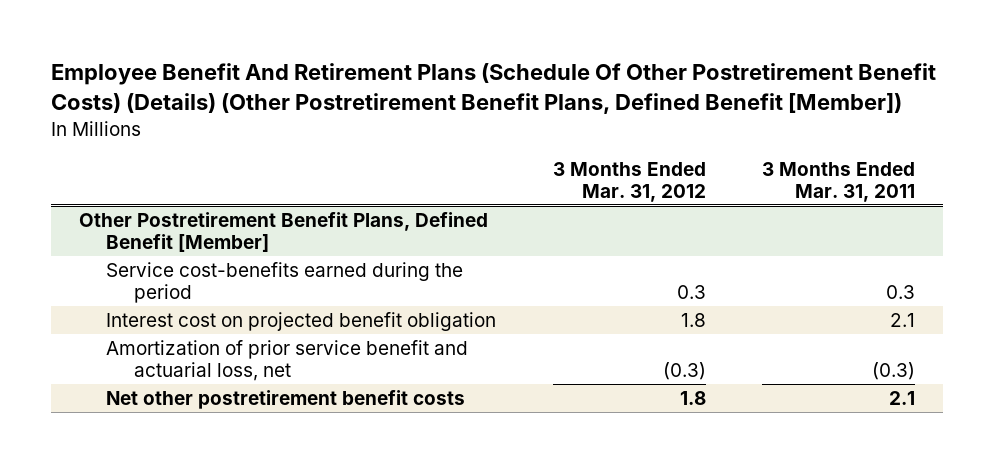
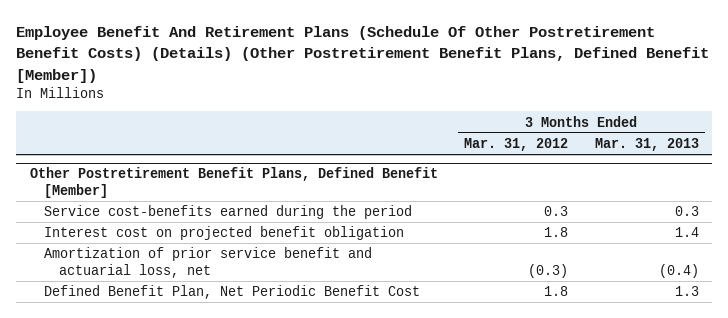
[761,161,915,203] 3 Months Ended Mar. 31, 2011 -> none
none -> [594,137,699,151] Mar. 31, 2013
[106,389,466,409] Net other postretirement benefit costs -> none
none -> [44,285,421,300] Defined Benefit Plan, Net Periodic Benefit Cost

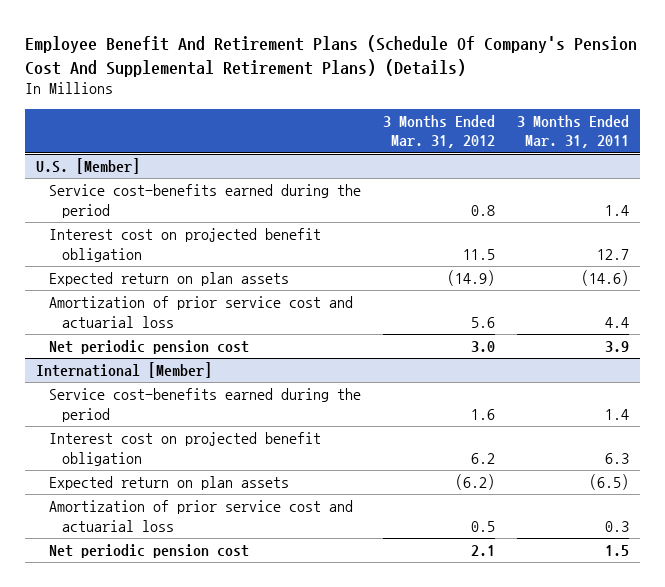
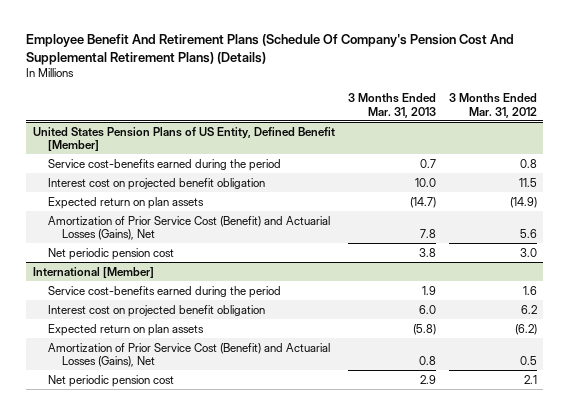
[517,114,630,149] 3 Months Ended Mar. 31, 2011 -> none
none -> [347,93,436,118] 3 Months Ended Mar. 31, 2013
[36,157,141,174] U.S. [Member] -> none
none -> [32,126,335,151] United States Pension Plans of US Entity, Defined Benefit [Member]
[49,295,354,328] Amortization of prior service cost and actuarial loss -> [47,215,330,240] Amortization of Prior Service Cost (Benefit) and Actuarial Losses (Gains), Net
[49,499,354,532] Amortization of prior service cost and actuarial loss -> [47,342,330,367] Amortization of Prior Service Cost (Benefit) and Actuarial Losses (Gains), Net

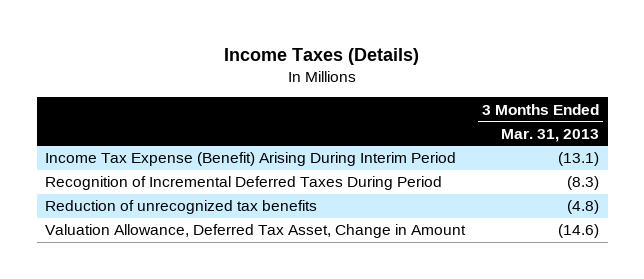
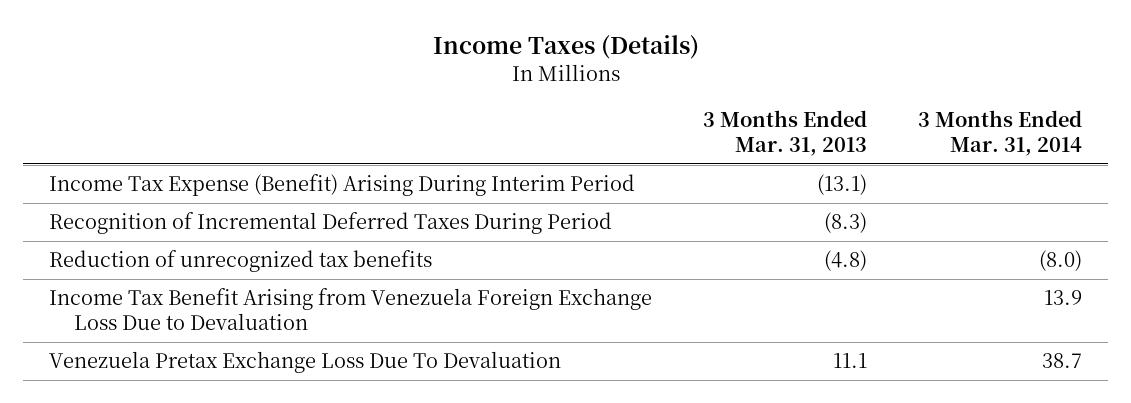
none -> [918,110,1083,157] 3 Months Ended Mar. 31, 2014
[45,224,467,239] Valuation Allowance, Deferred Tax Asset, Change in Amount -> none
none -> [48,288,652,331] Income Tax Benefit Arising from Venezuela Foreign Exchange Loss Due to Devaluation
none -> [48,351,561,374] Venezuela Pretax Exchange Loss Due To Devaluation

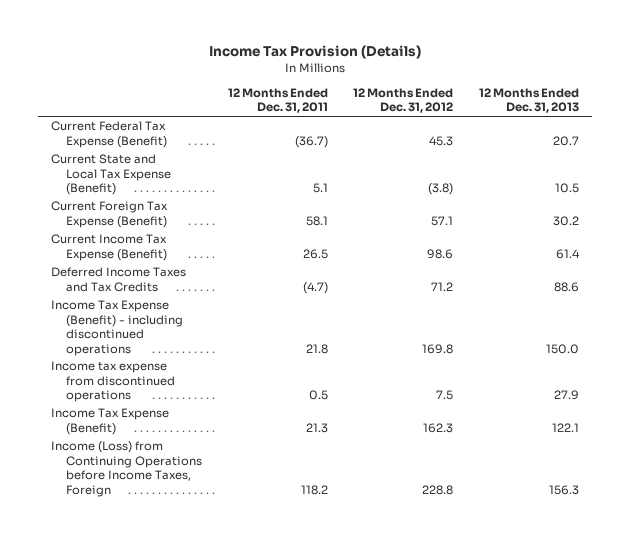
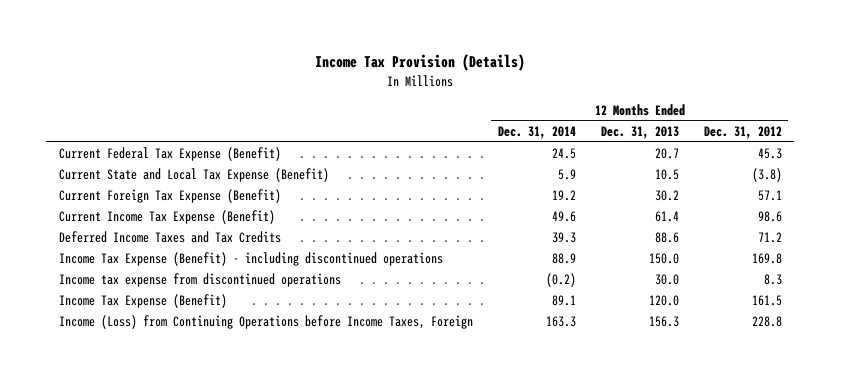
[227,87,328,114] 12 Months Ended Dec. 31, 2011 -> none
none -> [497,125,576,139] Dec. 31, 2014
[436,390,454,401] 7.5 -> [763,274,782,286] 8.3
[554,390,580,401] 27.9 -> [654,274,679,286] 30.0
[423,422,454,433] 162.3 -> [751,295,782,307] 161.5
[552,422,580,432] 122.1 -> [648,295,679,307] 120.0

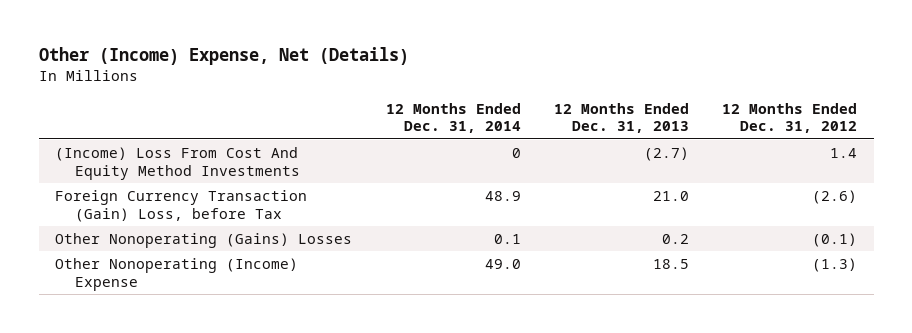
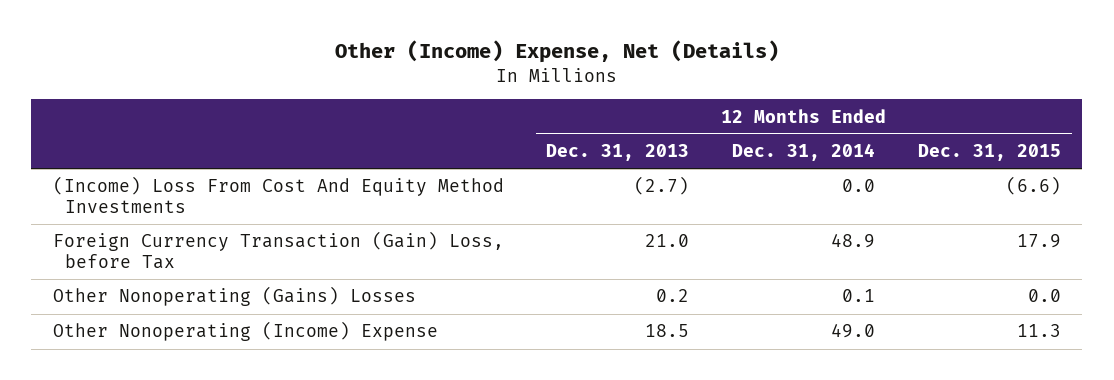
[722,102,858,134] 12 Months Ended Dec. 31, 2012 -> none
none -> [918,144,1062,162] Dec. 31, 2015
[511,147,521,158] 0 -> [842,179,876,193] 0.0

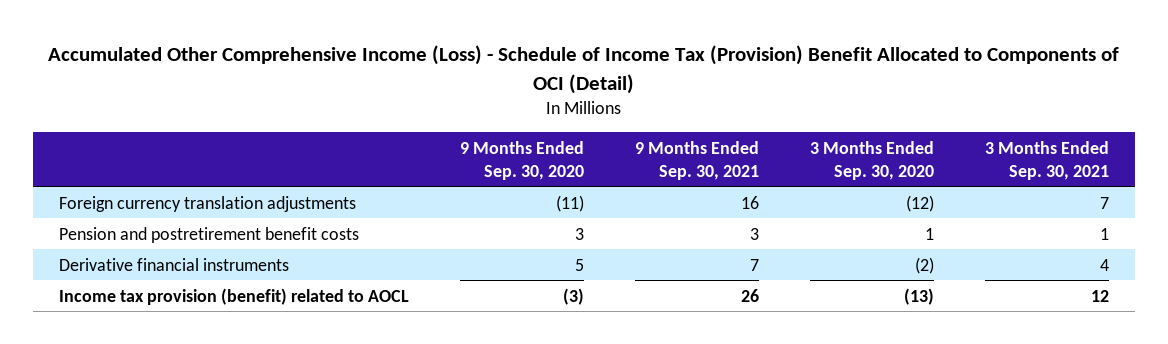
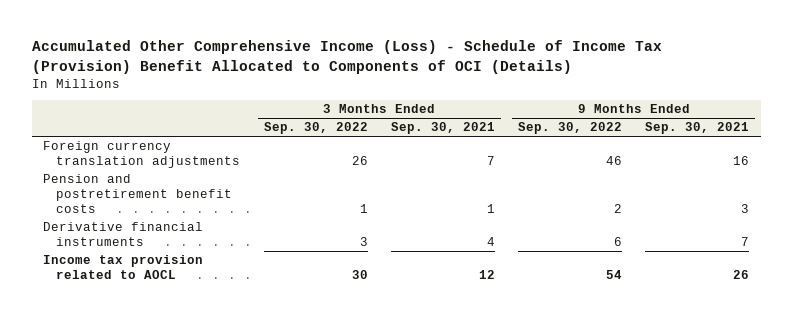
[47,45,1119,94] Accumulated Other Comprehensive Income (Loss) - Schedule of Income Tax (Provision) Benefit Allocated to Components of OCI (Detail) -> [31,40,662,74] Accumulated Other Comprehensive Income (Loss) - Schedule of Income Tax (Provision) Benefit Allocated to Components of OCI (Details)
[459,140,584,180] 9 Months Ended Sep. 30, 2020 -> none
[810,140,935,180] 3 Months Ended Sep. 30, 2020 -> none
none -> [263,122,368,135] Sep. 30, 2022
none -> [517,122,622,135] Sep. 30, 2022
[58,287,409,305] Income tax provision (benefit) related to AOCL -> [43,255,204,279] Income tax provision related to AOCL

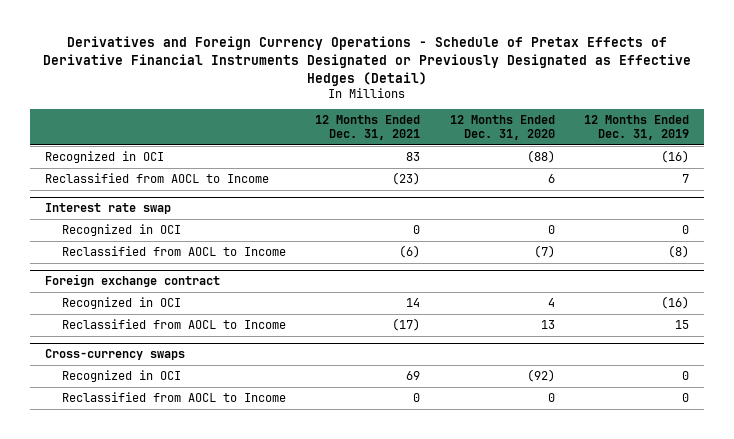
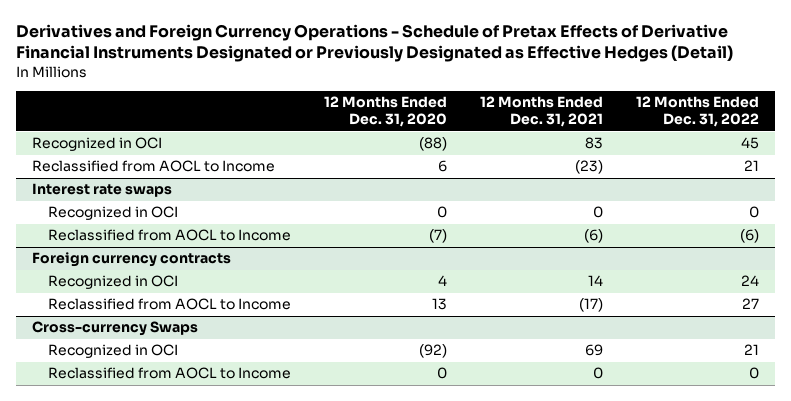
[584,115,690,141] 12 Months Ended Dec. 31, 2019 -> none
none -> [635,96,759,128] 12 Months Ended Dec. 31, 2022
[44,203,171,215] Interest rate swap -> [32,183,173,198] Interest rate swaps
[44,274,220,288] Foreign exchange contract -> [32,252,232,268] Foreign currency contracts
[44,349,185,361] Cross-currency swaps -> [32,321,199,337] Cross-currency Swaps

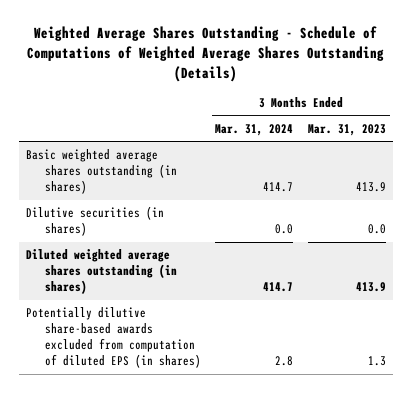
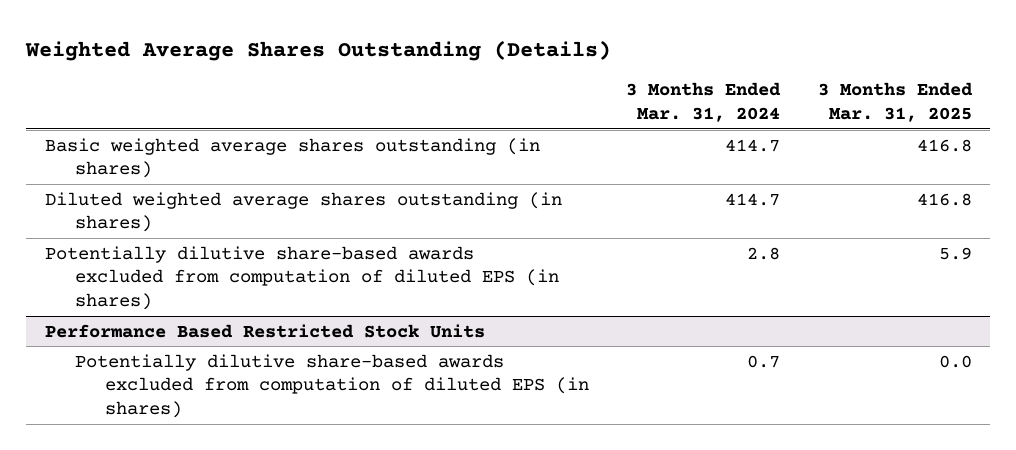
[27,26,385,82] Weighted Average Shares Outstanding - Schedule of Computations of Weighted Average Shares Outstanding (Details) -> [25,39,612,61] Weighted Average Shares Outstanding (Details)
[308,123,387,136] Mar. 31, 2023 -> none
none -> [817,82,973,123] 3 Months Ended Mar. 31, 2025
[26,206,165,237] Dilutive securities (in shares) -> none
none -> [44,323,485,338] Performance Based Restricted Stock Units
none -> [74,353,589,419] Potentially dilutive share-based awards excluded from computation of diluted EPS (in shares)

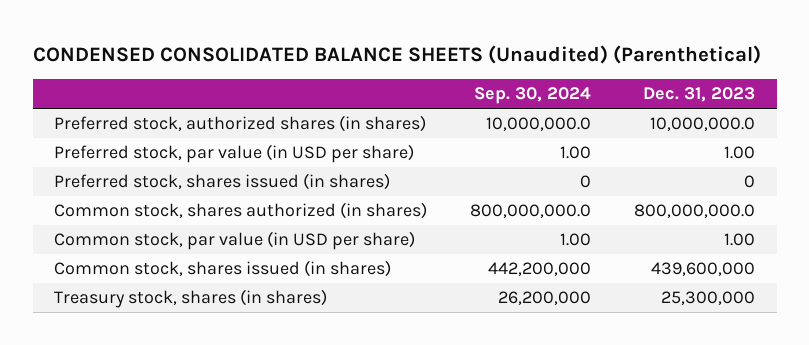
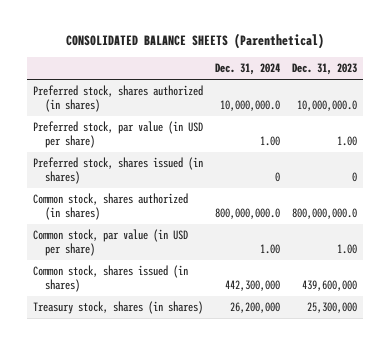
[32,44,761,64] CONDENSED CONSOLIDATED BALANCE SHEETS (Unaudited) (Parenthetical) -> [65,33,324,50] CONSOLIDATED BALANCE SHEETS (Parenthetical)
[474,86,592,104] Sep. 30, 2024 -> none
none -> [214,63,280,76] Dec. 31, 2024
[54,115,427,133] Preferred stock, authorized shares (in shares) -> [32,85,203,113] Preferred stock, shares authorized (in shares)

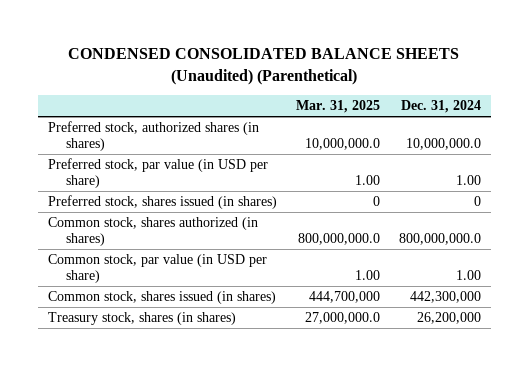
[65,33,324,50] CONSOLIDATED BALANCE SHEETS (Parenthetical) -> [68,48,460,85] CONDENSED CONSOLIDATED BALANCE SHEETS (Unaudited) (Parenthetical)
[291,63,357,76] Dec. 31, 2023 -> none
none -> [295,99,380,113] Mar. 31, 2025
[32,85,203,113] Preferred stock, shares authorized (in shares) -> [47,121,259,152] Preferred stock, authorized shares (in shares)

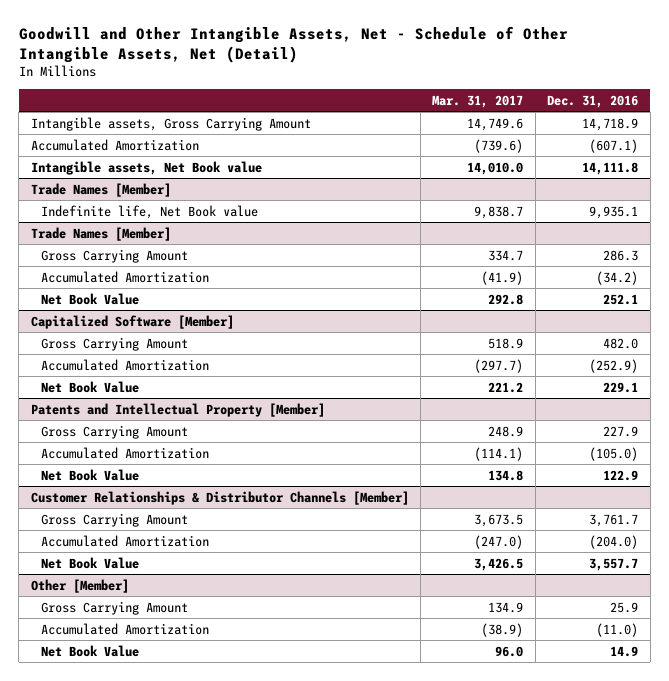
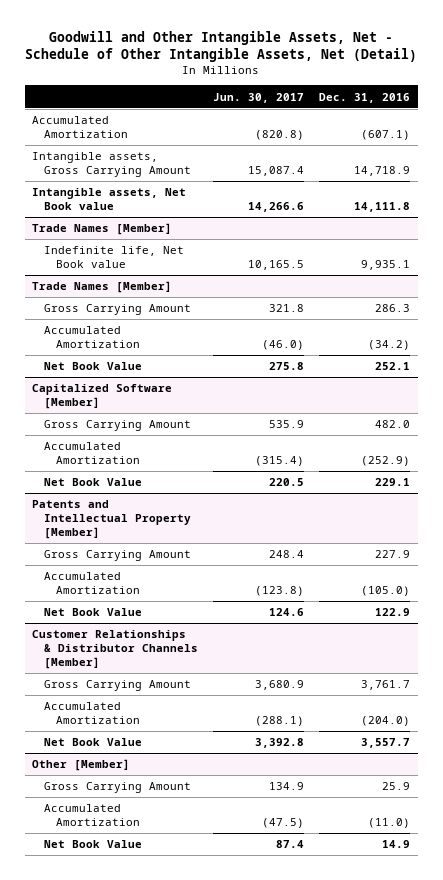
[432,94,524,108] Mar. 31, 2017 -> none
none -> [213,92,305,103] Jun. 30, 2017
[30,116,311,131] Intangible assets, Gross Carrying Amount -> [32,152,192,178] Intangible assets, Gross Carrying Amount

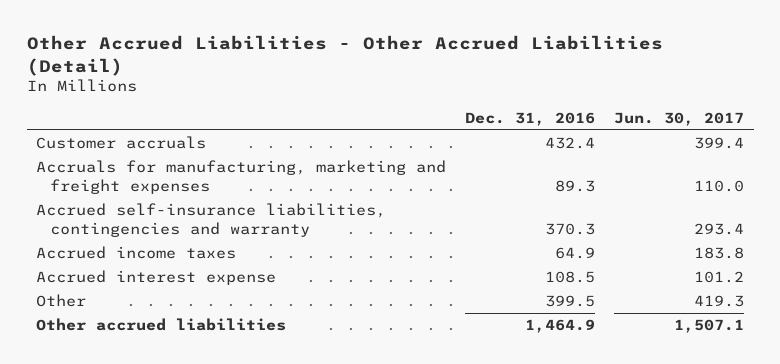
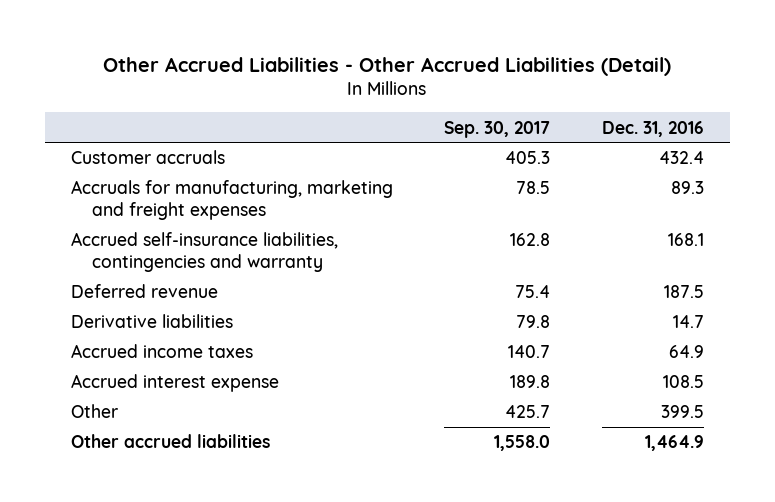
[614,111,745,126] Jun. 30, 2017 -> none
none -> [444,120,551,138] Sep. 30, 2017
[545,222,596,235] 370.3 -> [668,233,705,247] 168.1
none -> [70,284,218,299] Deferred revenue
none -> [70,314,233,329] Derivative liabilities

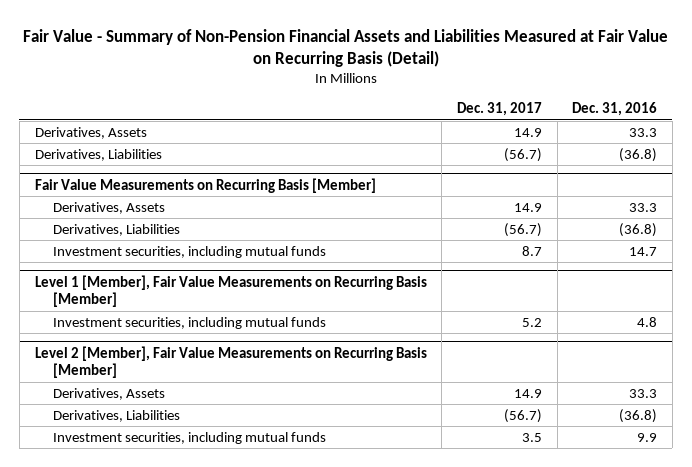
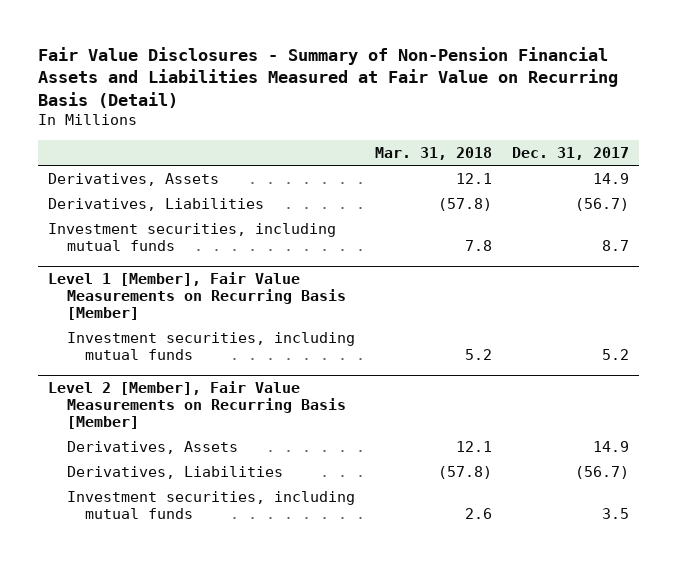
[22,28,668,67] Fair Value - Summary of Non-Pension Financial Assets and Liabilities Measured at Fair Value on Recurring Basis (Detail) -> [38,46,619,108] Fair Value Disclosures - Summary of Non-Pension Financial Assets and Liabilities Measured at Fair Value on Recurring Basis (Detail)
[572,102,658,117] Dec. 31, 2016 -> none
none -> [374,146,492,160] Mar. 31, 2018
[34,177,376,193] Fair Value Measurements on Recurring Basis [Member] -> none
[53,201,166,214] Derivatives, Assets -> none
[53,223,181,236] Derivatives, Liabilities -> none

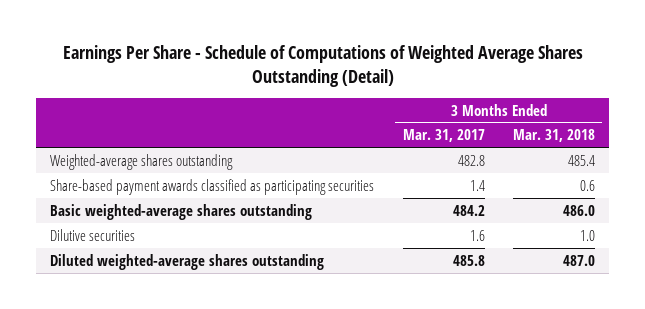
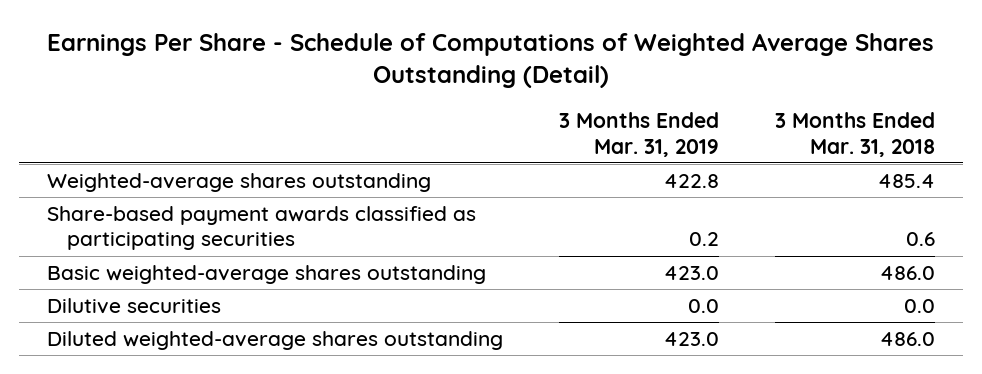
[402,129,485,143] Mar. 31, 2017 -> none
none -> [559,112,720,157] 3 Months Ended Mar. 31, 2019
[580,229,596,241] 1.0 -> [904,299,936,314] 0.0
[563,254,596,266] 487.0 -> [880,332,936,347] 486.0

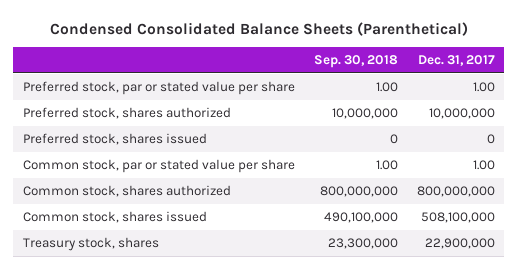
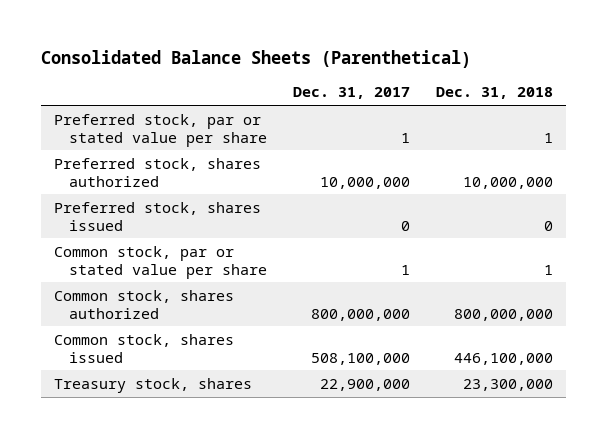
[49,21,468,36] Condensed Consolidated Balance Sheets (Parenthetical) -> [40,49,471,68] Consolidated Balance Sheets (Parenthetical)
[313,55,398,69] Sep. 30, 2018 -> none
none -> [436,87,554,100] Dec. 31, 2018
[472,82,495,93] 1.00 -> [401,132,411,143] 1
[472,160,495,171] 1.00 -> [401,264,411,275] 1

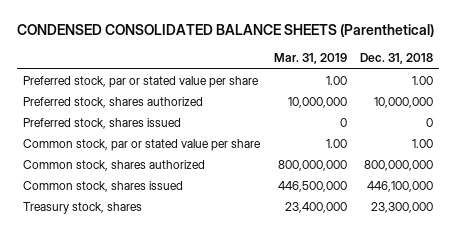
[40,49,471,68] Consolidated Balance Sheets (Parenthetical) -> [16,24,434,38] CONDENSED CONSOLIDATED BALANCE SHEETS (Parenthetical)
[293,87,411,100] Dec. 31, 2017 -> none
none -> [273,53,347,65] Mar. 31, 2019
[544,132,554,143] 1 -> [411,75,433,85] 1.00
[544,264,554,275] 1 -> [411,138,433,148] 1.00

